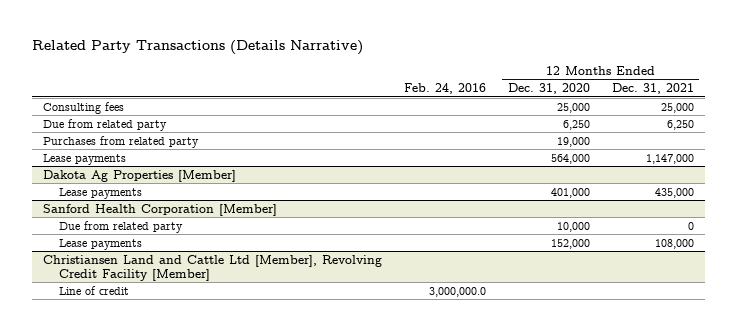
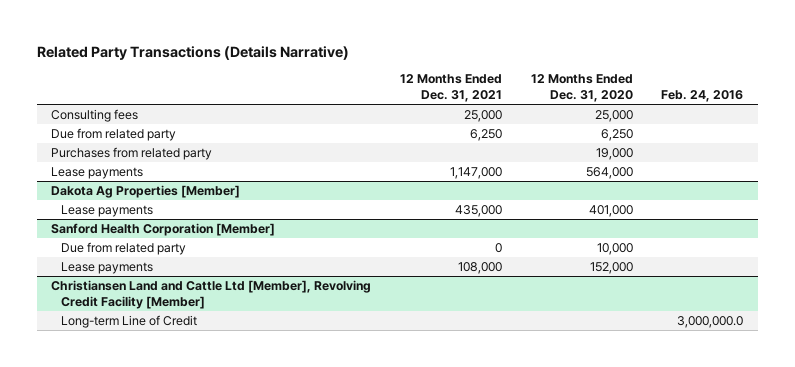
[59,285,130,295] Line of credit -> [60,315,197,329] Long-term Line of Credit

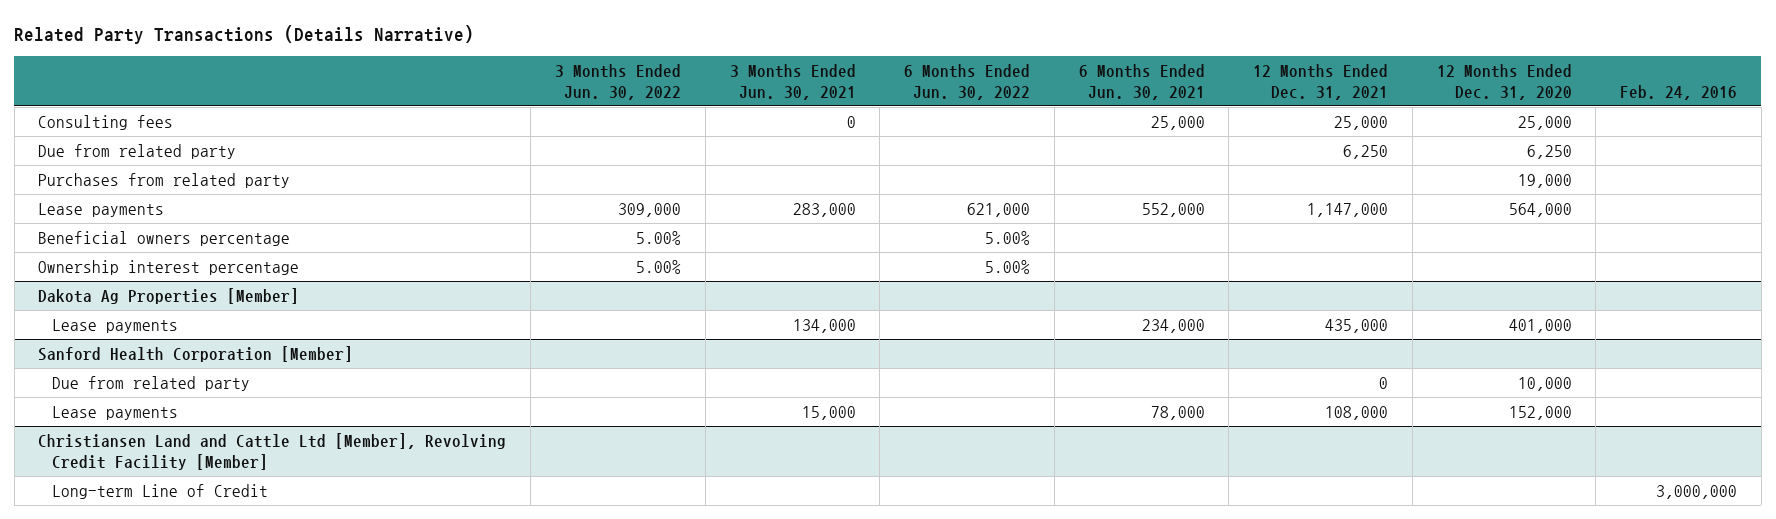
none -> [555,63,682,100] 3 Months Ended Jun. 30, 2022
none -> [729,63,856,100] 3 Months Ended Jun. 30, 2021
none -> [904,63,1031,100] 6 Months Ended Jun. 30, 2022
none -> [1078,63,1205,100] 6 Months Ended Jun. 30, 2021
none -> [38,230,291,246] Beneficial owners percentage
none -> [38,259,300,275] Ownership interest percentage
[677,316,744,329] 3,000,000.0 -> [1656,484,1738,499] 3,000,000

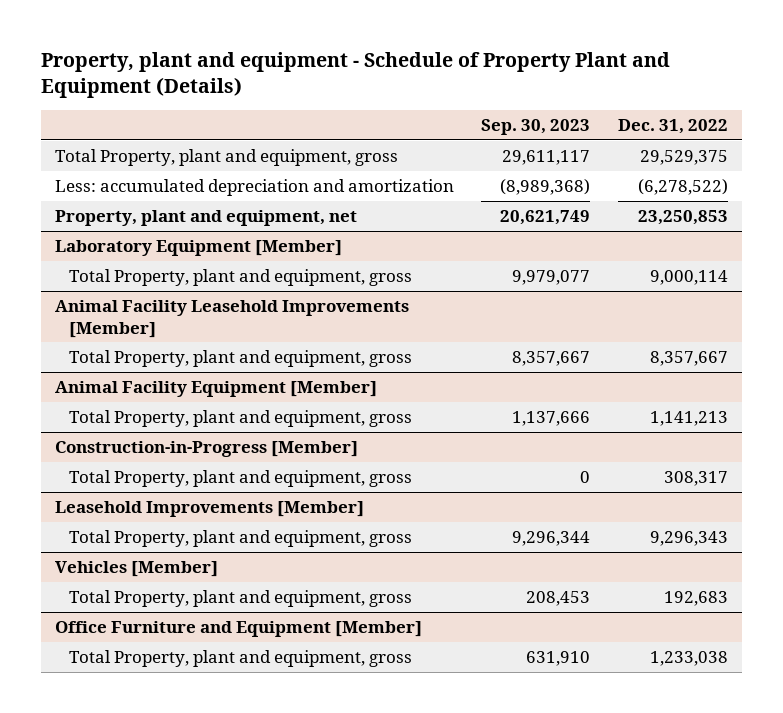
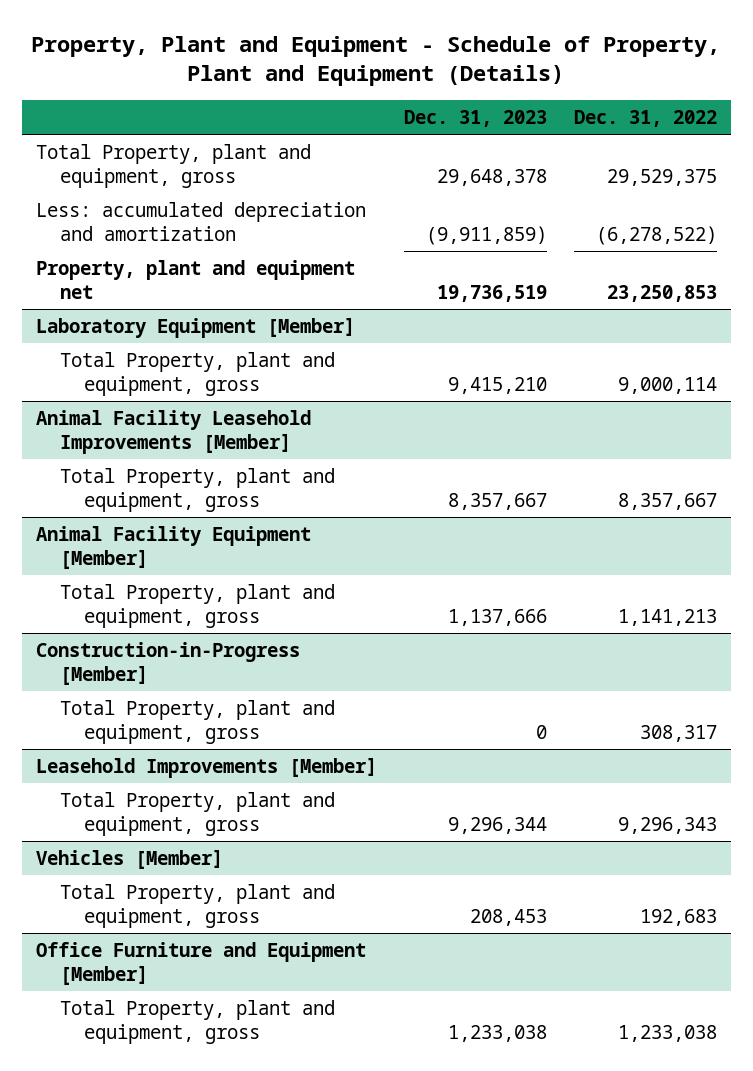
[40,51,670,99] Property, plant and equipment - Schedule of Property Plant and Equipment (Details) -> [31,35,721,87] Property, Plant and Equipment - Schedule of Property, Plant and Equipment (Details)
[481,119,591,136] Sep. 30, 2023 -> none
none -> [403,110,547,128] Dec. 31, 2023
[54,209,357,226] Property, plant and equipment, net -> [35,259,355,299] Property, plant and equipment net

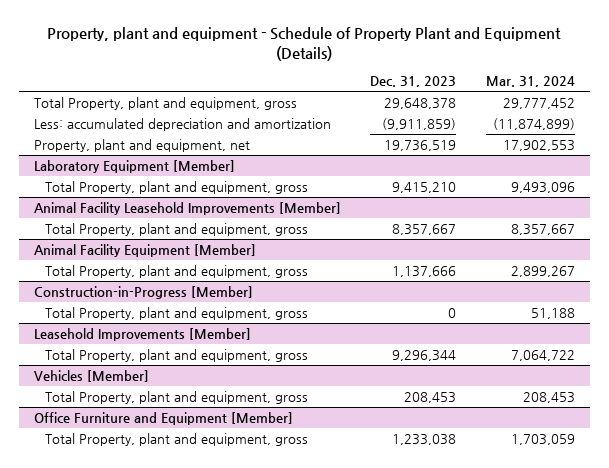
[31,35,721,87] Property, Plant and Equipment - Schedule of Property, Plant and Equipment (Details) -> [47,27,562,61] Property, plant and equipment - Schedule of Property Plant and Equipment (Details)
[573,110,717,128] Dec. 31, 2022 -> none
none -> [485,75,575,87] Mar. 31, 2024
[35,259,355,299] Property, plant and equipment net -> [33,138,250,152] Property, plant and equipment, net

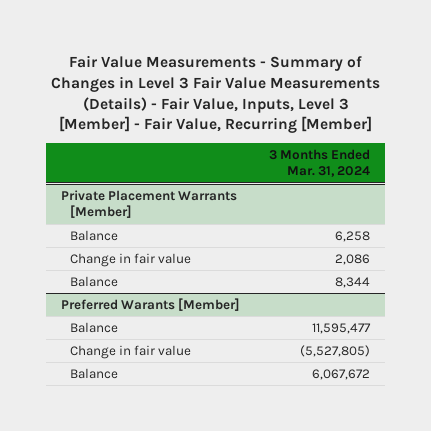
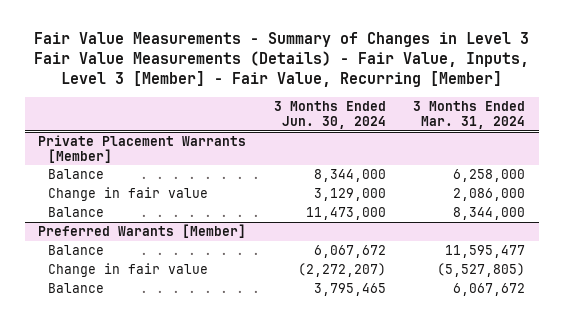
none -> [273,101,386,130] 3 Months Ended Jun. 30, 2024
[335,230,371,242] 6,258 -> [453,168,526,182] 6,258,000
[335,253,371,265] 2,086 -> [453,187,526,201] 2,086,000
[335,276,371,288] 8,344 -> [453,206,526,220] 8,344,000

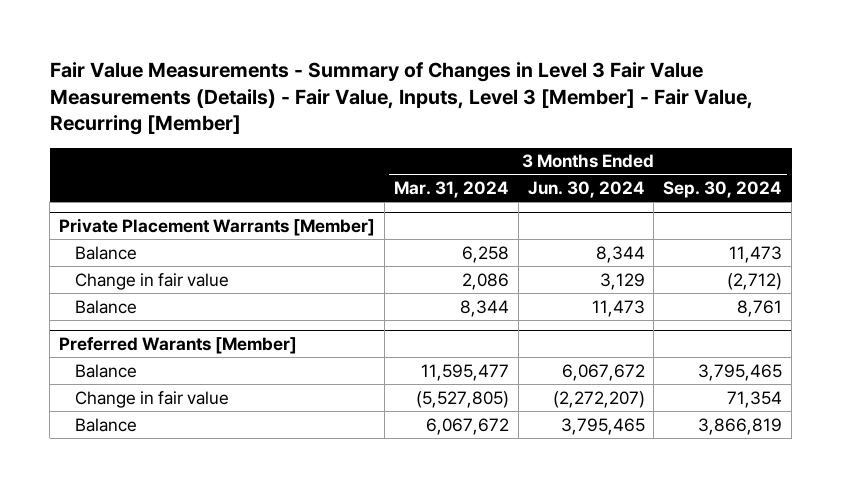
none -> [663,181,783,199] Sep. 30, 2024
[313,168,386,182] 8,344,000 -> [595,245,645,263] 8,344
[453,168,526,182] 6,258,000 -> [461,245,509,263] 6,258
[313,187,386,201] 3,129,000 -> [599,272,645,290] 3,129
[453,187,526,201] 2,086,000 -> [461,272,509,290] 2,086
[305,206,386,220] 11,473,000 -> [591,299,645,317] 11,473
[453,206,526,220] 8,344,000 -> [459,299,509,317] 8,344

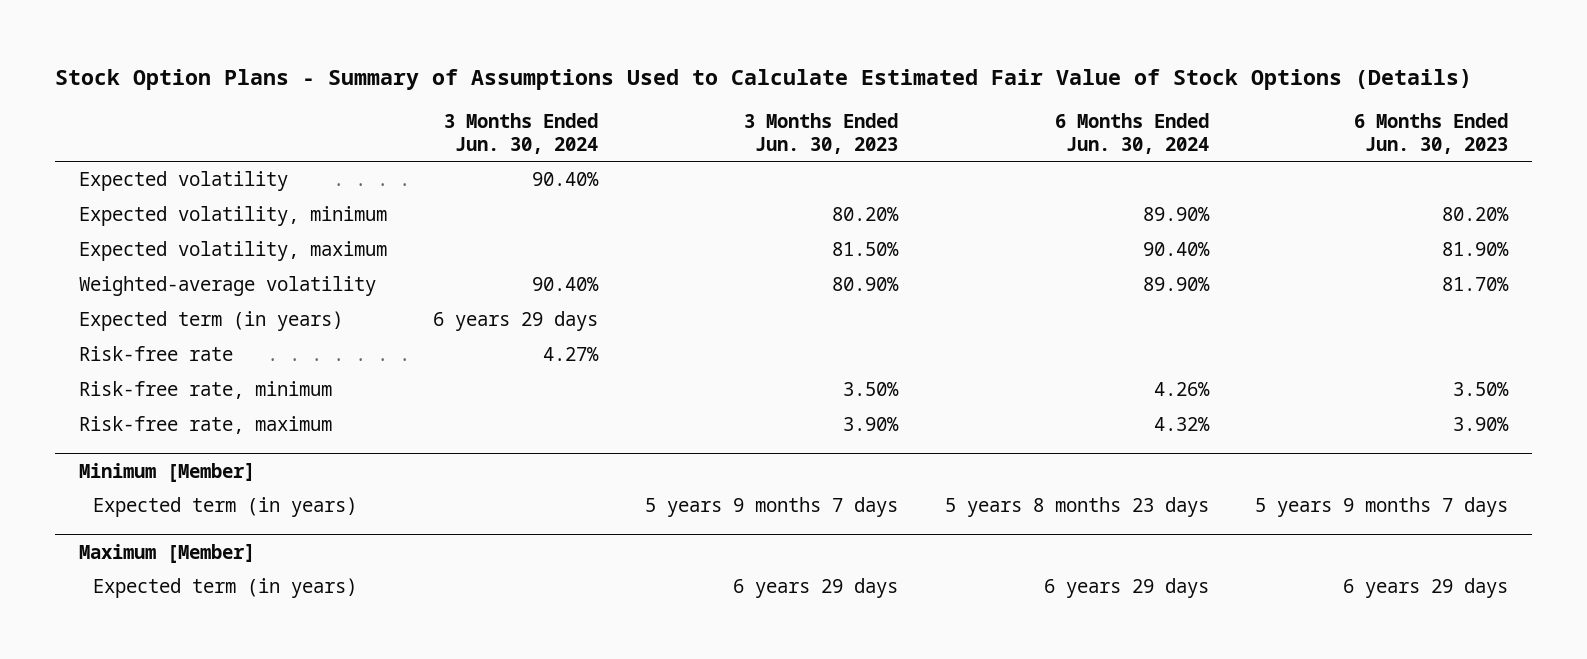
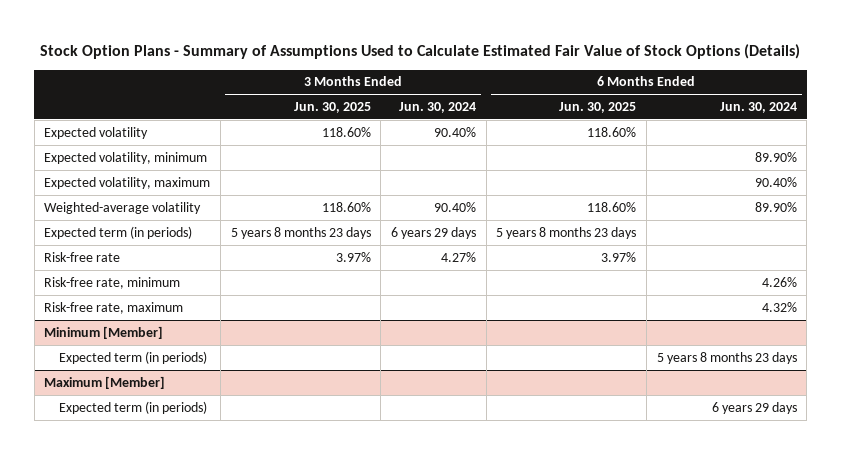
[743,112,898,154] 3 Months Ended Jun. 30, 2023 -> none
[1354,112,1509,154] 6 Months Ended Jun. 30, 2023 -> none
none -> [293,101,371,113] Jun. 30, 2025
none -> [559,101,637,113] Jun. 30, 2025
[78,311,343,332] Expected term (in years) -> [44,225,193,239] Expected term (in periods)
[92,497,357,518] Expected term (in years) -> [59,350,208,364] Expected term (in periods)
[92,578,357,599] Expected term (in years) -> [59,400,208,414] Expected term (in periods)

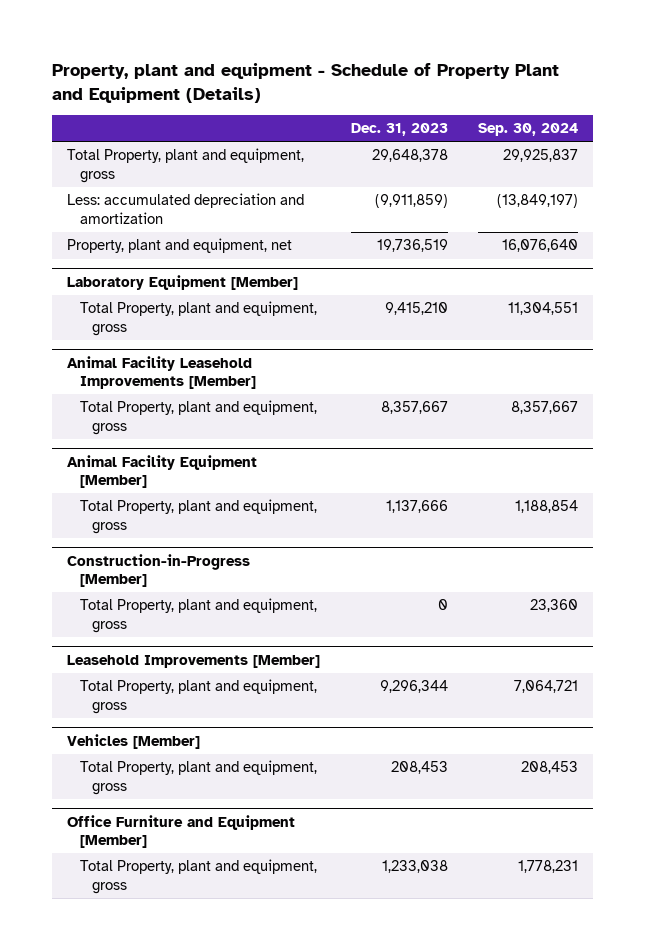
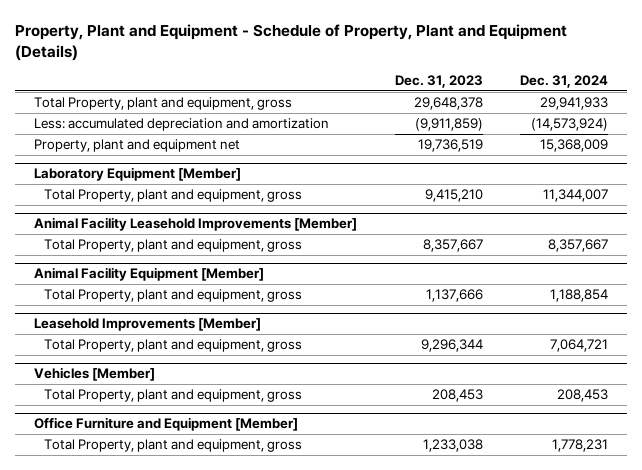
[52,62,560,103] Property, plant and equipment - Schedule of Property Plant and Equipment (Details) -> [15,23,568,61] Property, Plant and Equipment - Schedule of Property, Plant and Equipment (Details)
[477,123,578,137] Sep. 30, 2024 -> none
none -> [520,75,609,89] Dec. 31, 2024
[67,238,293,254] Property, plant and equipment, net -> [33,139,240,153] Property, plant and equipment net
[67,553,251,587] Construction-in-Progress [Member] -> none
[79,598,317,633] Total Property, plant and equipment, gross -> none

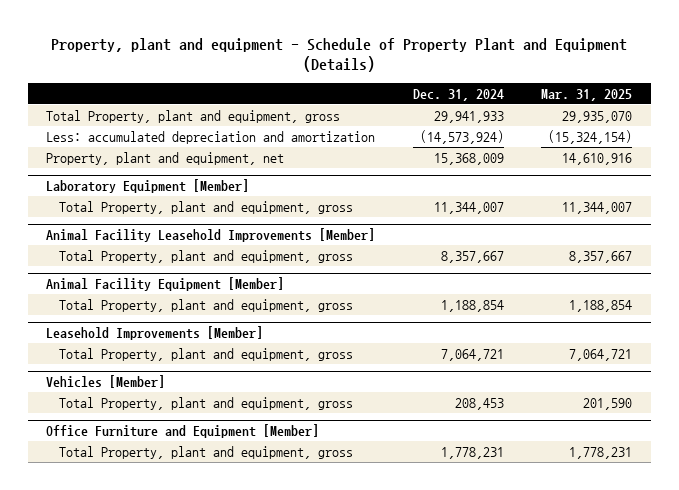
[15,23,568,61] Property, Plant and Equipment - Schedule of Property, Plant and Equipment (Details) -> [51,37,628,73] Property, plant and equipment - Schedule of Property Plant and Equipment (Details)
[394,75,483,89] Dec. 31, 2023 -> none
none -> [541,88,633,101] Mar. 31, 2025
[33,139,240,153] Property, plant and equipment net -> [46,151,285,165] Property, plant and equipment, net

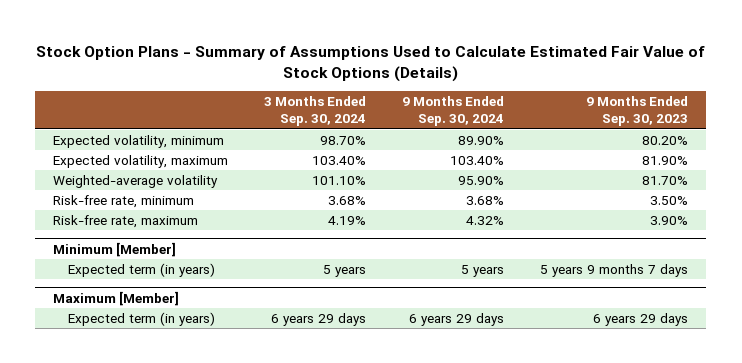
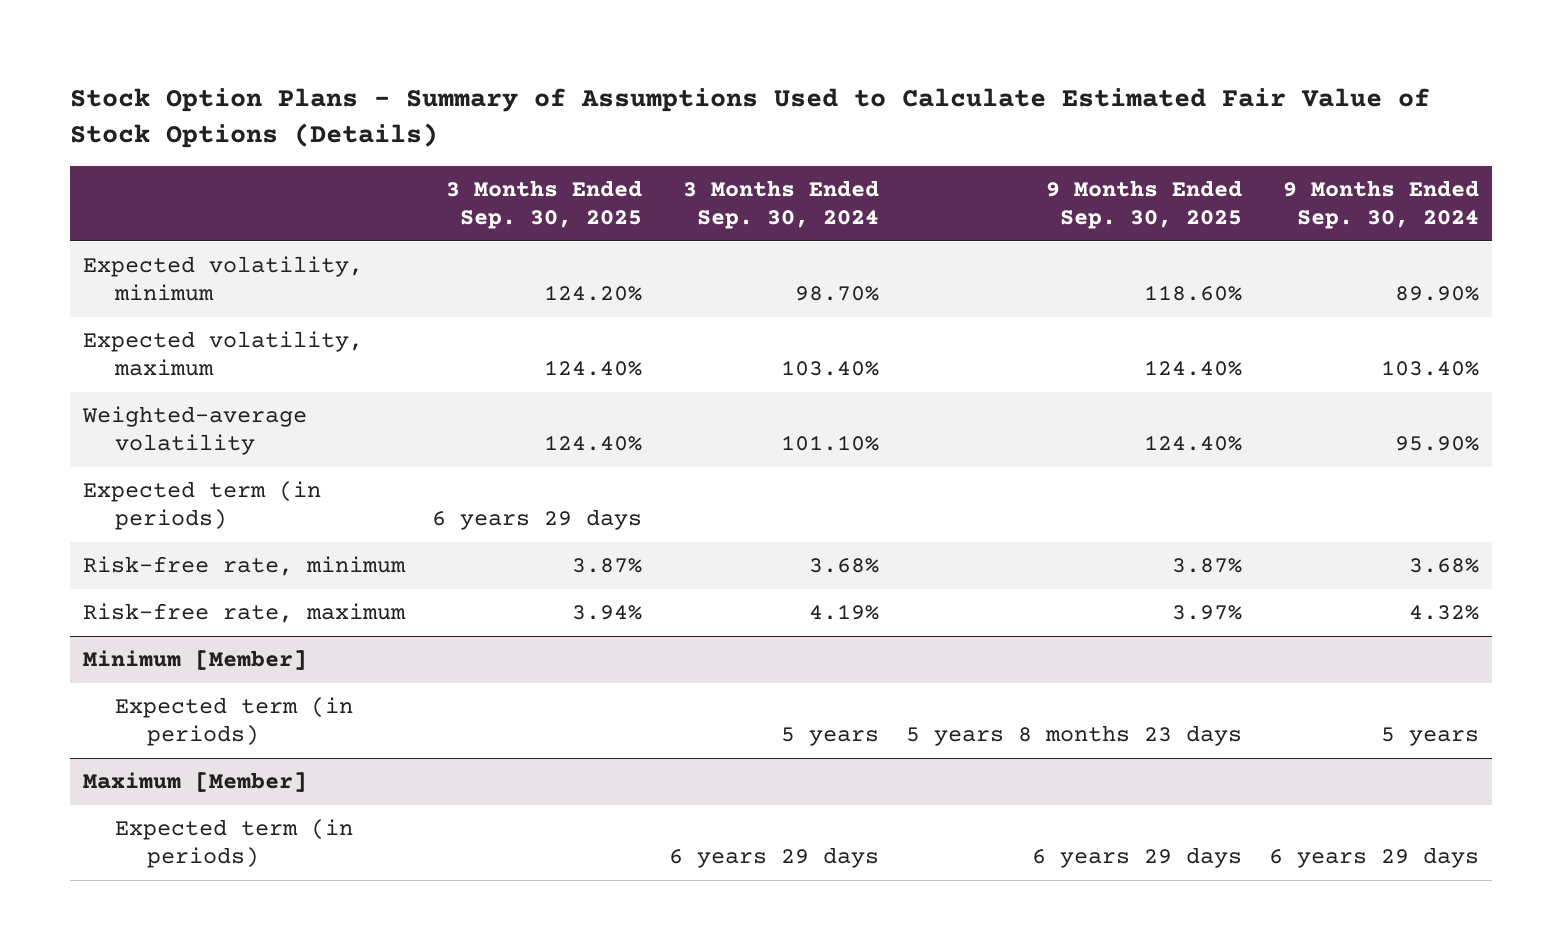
[586,96,689,127] 9 Months Ended Sep. 30, 2023 -> none
none -> [446,179,643,230] 3 Months Ended Sep. 30, 2025
none -> [1045,179,1242,230] 9 Months Ended Sep. 30, 2025
none -> [83,481,322,531] Expected term (in periods)
[68,263,216,278] Expected term (in years) -> [115,697,354,747] Expected term (in periods)
[68,312,216,327] Expected term (in years) -> [115,819,354,869] Expected term (in periods)

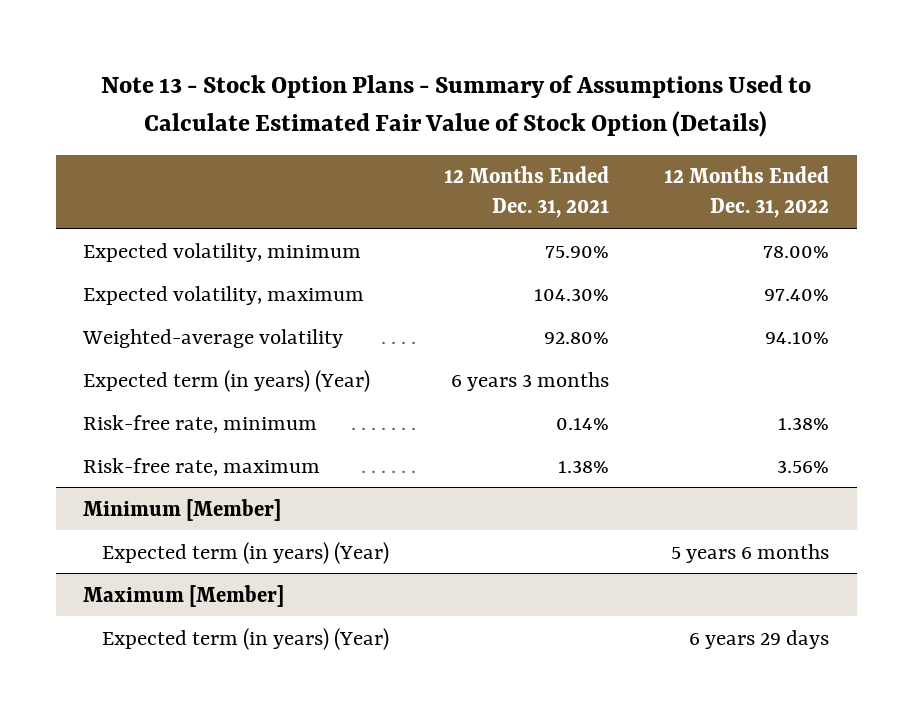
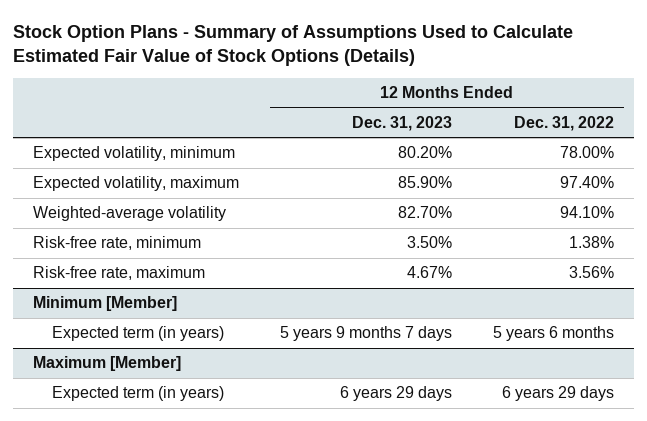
[101,75,812,137] Note 13 - Stock Option Plans - Summary of Assumptions Used to Calculate Estimated Fair Value of Stock Option (Details) -> [13,24,574,67] Stock Option Plans - Summary of Assumptions Used to Calculate Estimated Fair Value of Stock Options (Details)
[443,166,609,219] 12 Months Ended Dec. 31, 2021 -> none
none -> [351,115,452,131] Dec. 31, 2023
[83,369,371,392] Expected term (in years) (Year) -> none
[101,541,389,564] Expected term (in years) (Year) -> [51,326,224,342] Expected term (in years)
[101,627,389,650] Expected term (in years) (Year) -> [51,386,224,402] Expected term (in years)

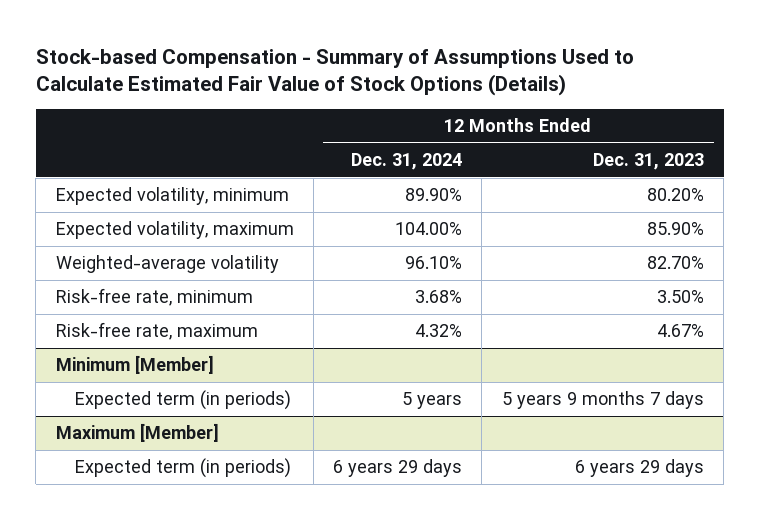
[13,24,574,67] Stock Option Plans - Summary of Assumptions Used to Calculate Estimated Fair Value of Stock Options (Details) -> [35,48,634,97] Stock-based Compensation - Summary of Assumptions Used to Calculate Estimated Fair Value of Stock Options (Details)
[513,115,614,131] Dec. 31, 2022 -> none
none -> [351,153,463,171] Dec. 31, 2024
[51,326,224,342] Expected term (in years) -> [75,390,292,411] Expected term (in periods)
[51,386,224,402] Expected term (in years) -> [75,458,292,479] Expected term (in periods)

